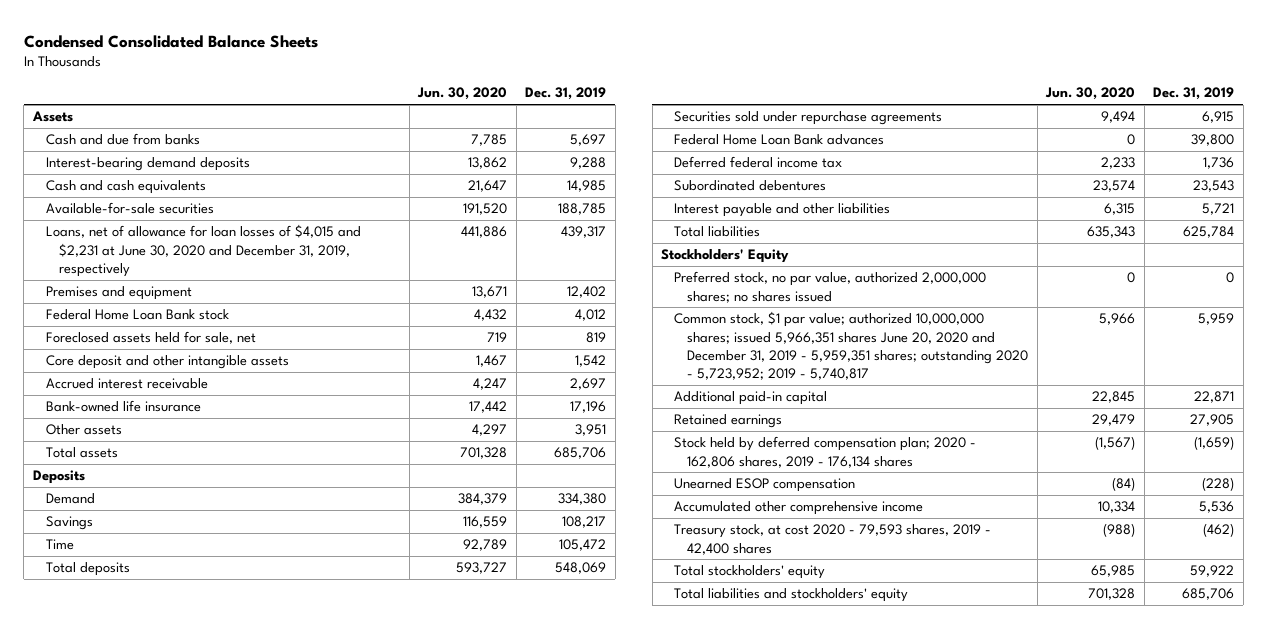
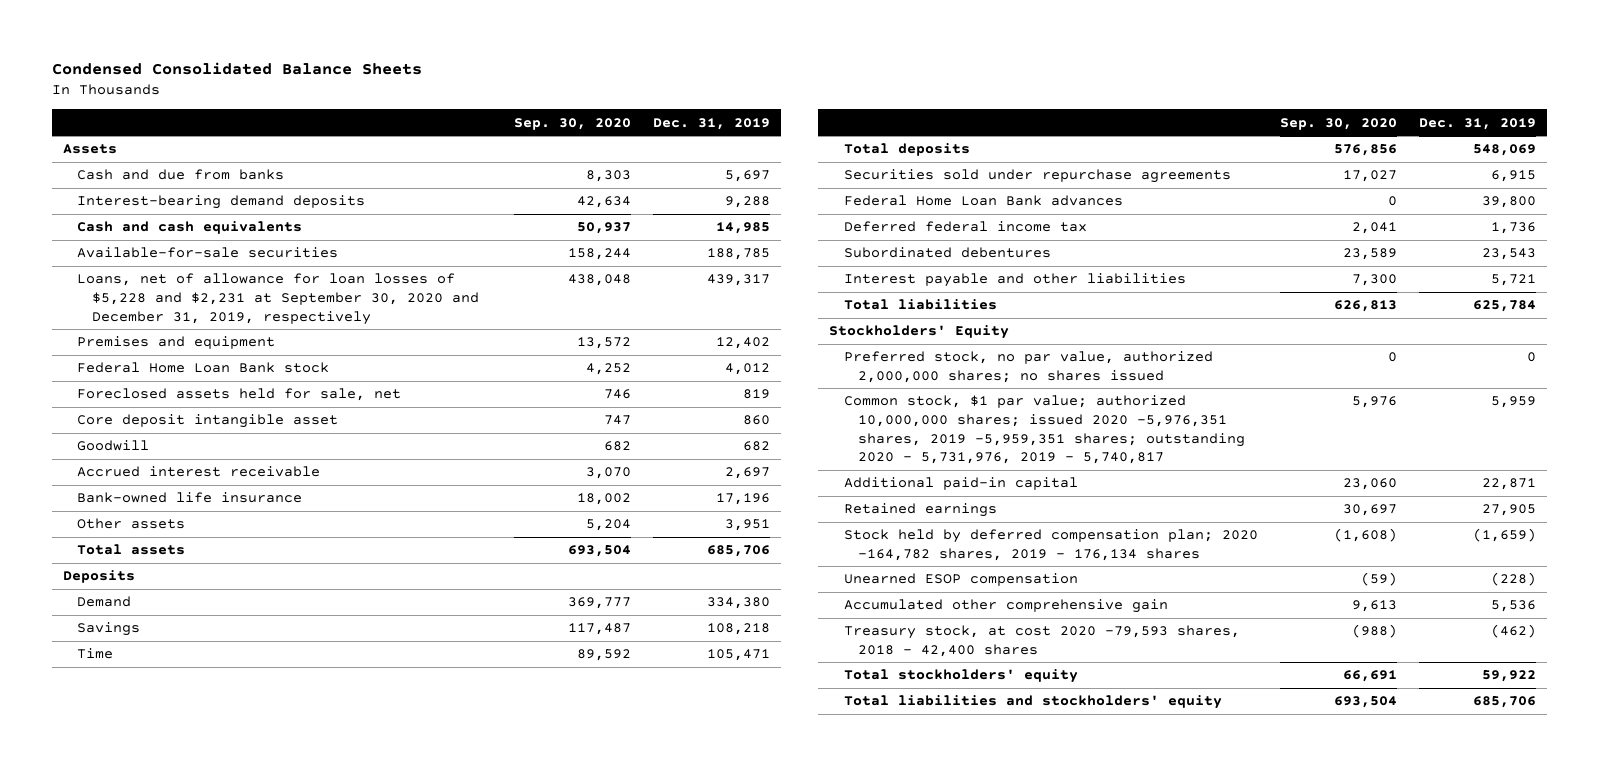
[417,87,508,101] Jun. 30, 2020 -> none
none -> [513,117,631,130] Sep. 30, 2020
[46,224,362,277] Loans, net of allowance for loan losses of $4,015 and $2,231 at June 30, 2020 and December 31, 2019, respectively -> [77,273,480,325] Loans, net of allowance for loan losses of $5,228 and $2,231 at September 30, 2020 and December 31, 2019, respectively
[46,355,290,370] Core deposit and other intangible assets -> [77,414,339,429] Core deposit intangible asset
[575,355,607,368] 1,542 -> [742,415,770,426] 860
none -> [77,440,150,452] Goodwill
[562,516,607,529] 108,217 -> [706,623,770,636] 108,218
[559,539,607,552] 105,472 -> [706,649,770,662] 105,471
[674,311,1029,381] Common stock, $1 par value; authorized 10,000,000 shares; issued 5,966,351 shares June 20, 2020 and December 31, 2019 - 5,959,351 shares; outstanding 2020 - 5,723,952; 2019 - 5,740,817 -> [843,395,1246,465] Common stock, $1 par value; authorized 10,000,000 shares; issued 2020 -5,976,351 shares, 2019 -5,959,351 shares; outstanding 2020 - 5,731,976, 2019 - 5,740,817
[674,436,977,468] Stock held by deferred compensation plan; 2020 - 162,806 shares, 2019 - 176,134 shares -> [843,529,1258,561] Stock held by deferred compensation plan; 2020 -164,782 shares, 2019 - 176,134 shares
[674,501,924,516] Accumulated other comprehensive income -> [843,599,1168,614] Accumulated other comprehensive gain
[674,524,992,555] Treasury stock, at cost 2020 - 79,593 shares, 2019 - 42,400 shares -> [843,625,1240,657] Treasury stock, at cost 2020 -79,593 shares, 2018 - 42,400 shares

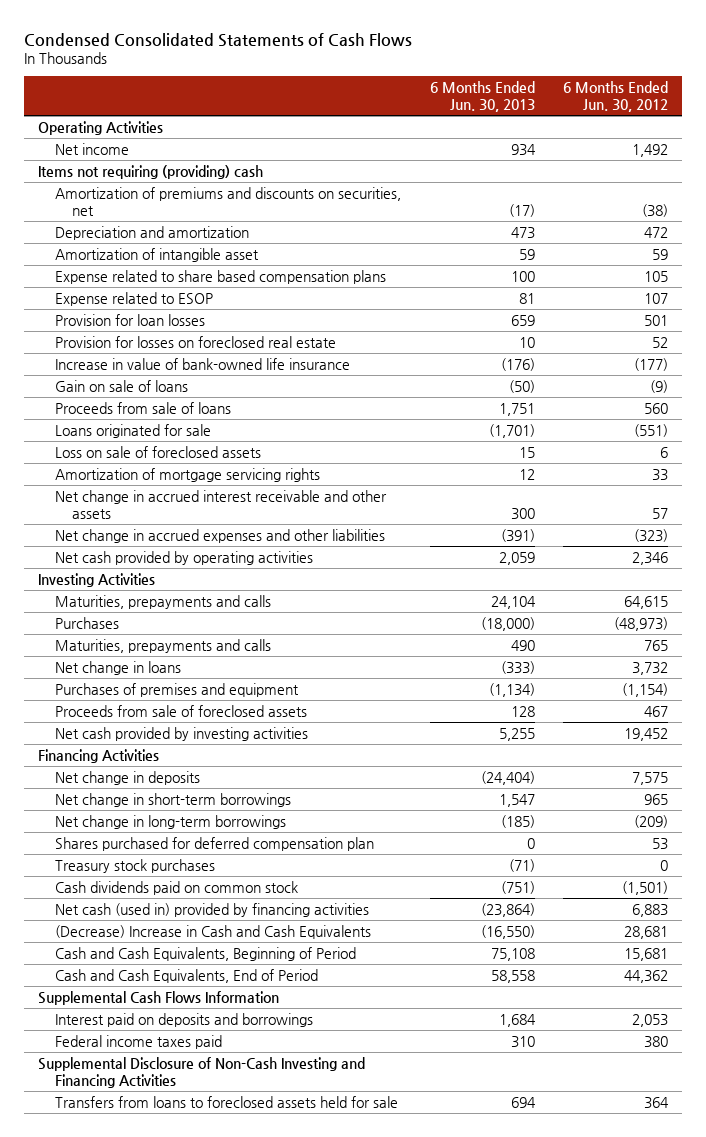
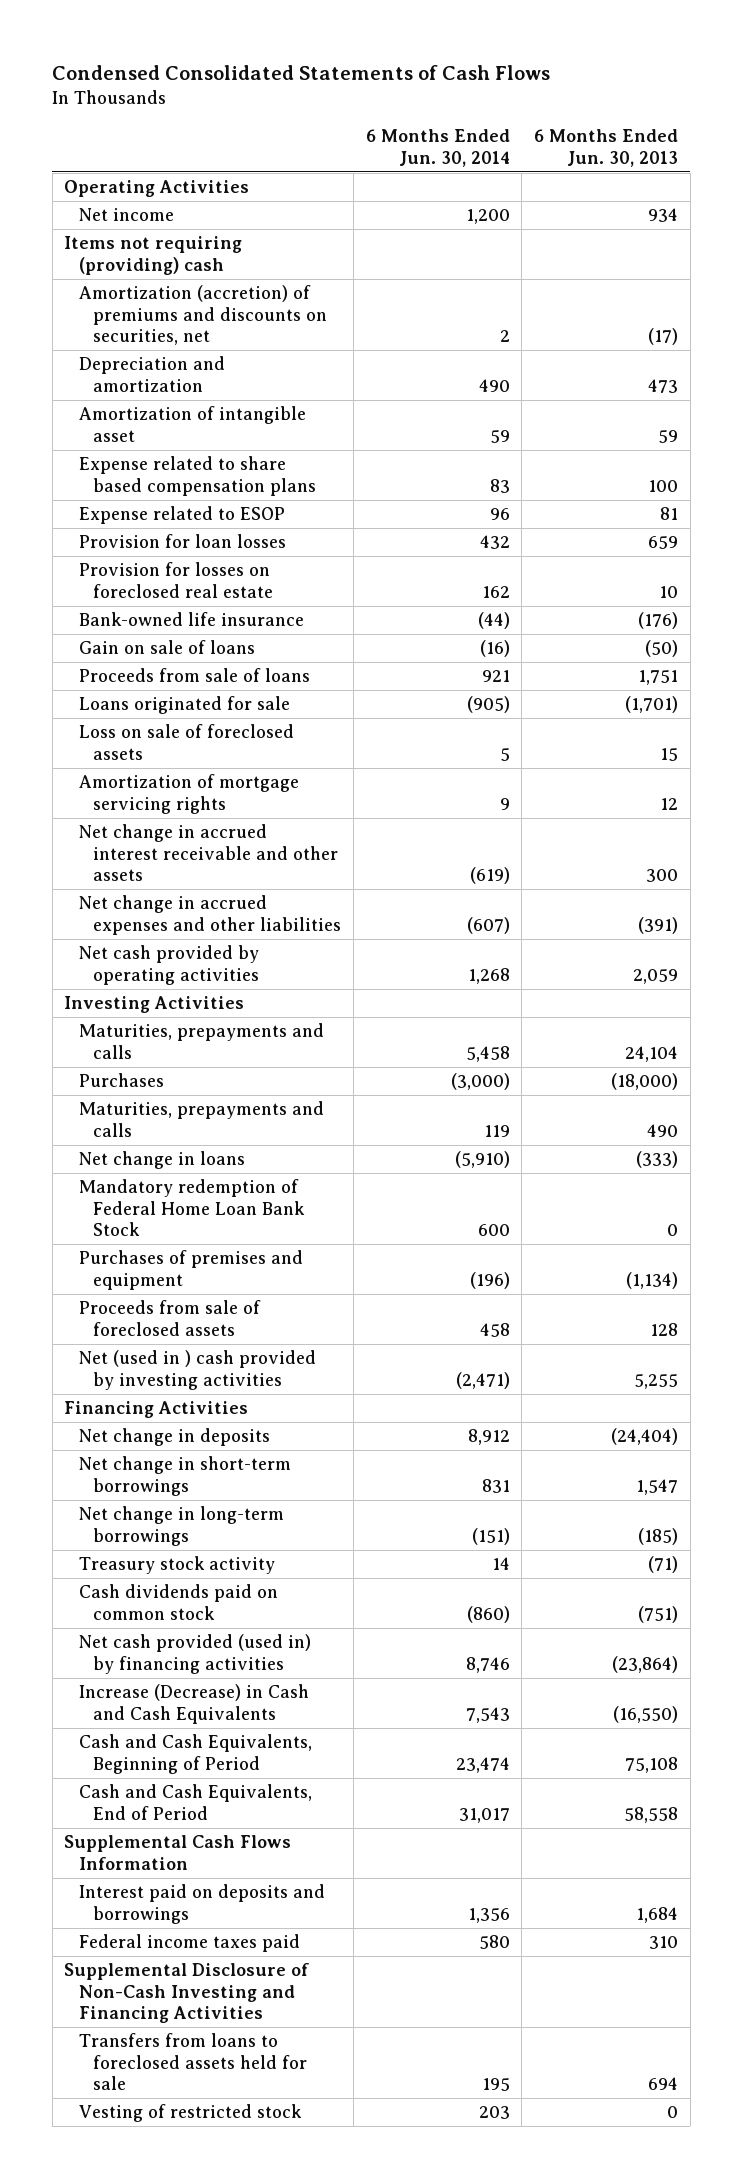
[563,80,669,112] 6 Months Ended Jun. 30, 2012 -> none
none -> [365,129,510,167] 6 Months Ended Jun. 30, 2014
[54,186,401,216] Amortization of premiums and discounts on securities, net -> [78,285,328,346] Amortization (accretion) of premiums and discounts on securities, net
[54,357,350,370] Increase in value of bank-owned life insurance -> [78,612,304,627] Bank-owned life insurance
none -> [78,1179,306,1237] Mandatory redemption of Federal Home Loan Bank Stock
[54,726,308,741] Net cash provided by investing activities -> [78,1350,316,1390] Net (used in ) cash provided by investing activities
[54,836,374,851] Shares purchased for deferred compensation plan -> none
[54,858,215,873] Treasury stock purchases -> [78,1556,275,1575] Treasury stock activity
[54,902,369,917] Net cash (used in) provided by financing activities -> [78,1634,311,1674] Net cash provided (used in) by financing activities
[54,924,371,939] (Decrease) Increase in Cash and Cash Equivalents -> [78,1684,309,1724] Increase (Decrease) in Cash and Cash Equivalents
none -> [78,2104,302,2123] Vesting of restricted stock

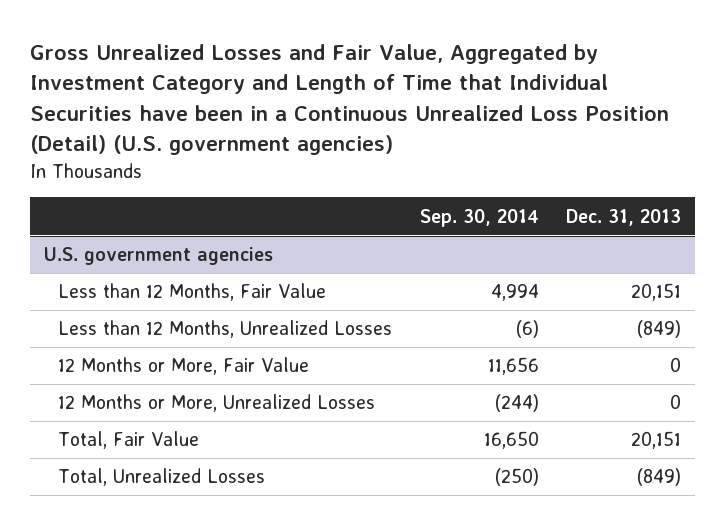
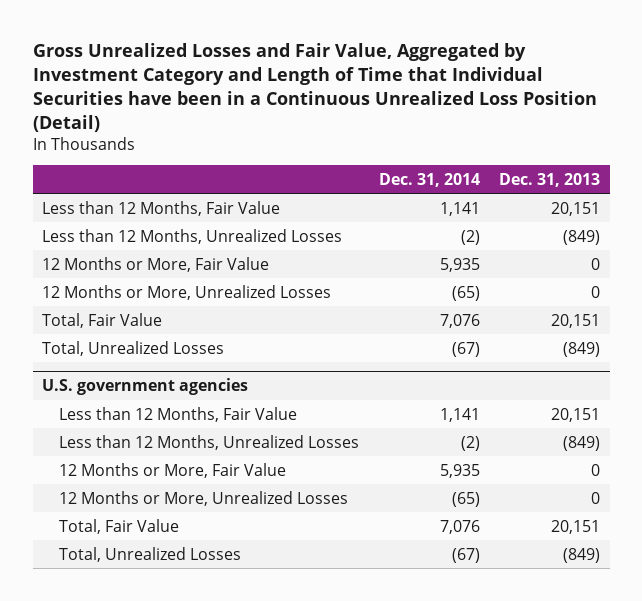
[29,44,669,156] Gross Unrealized Losses and Fair Value, Aggregated by Investment Category and Length of Time that Individual Securities have been in a Continuous Unrealized Loss Position (Detail) (U.S. government agencies) -> [32,42,597,132] Gross Unrealized Losses and Fair Value, Aggregated by Investment Category and Length of Time that Individual Securities have been in a Continuous Unrealized Loss Position (Detail)
[419,208,539,227] Sep. 30, 2014 -> none
none -> [378,172,480,187] Dec. 31, 2014
none -> [42,200,281,216] Less than 12 Months, Fair Value
none -> [42,228,343,244] Less than 12 Months, Unrealized Losses
none -> [42,256,270,272] 12 Months or More, Fair Value
none -> [42,284,332,300] 12 Months or More, Unrealized Losses
none -> [42,312,163,328] Total, Fair Value
none -> [42,340,225,356] Total, Unrealized Losses

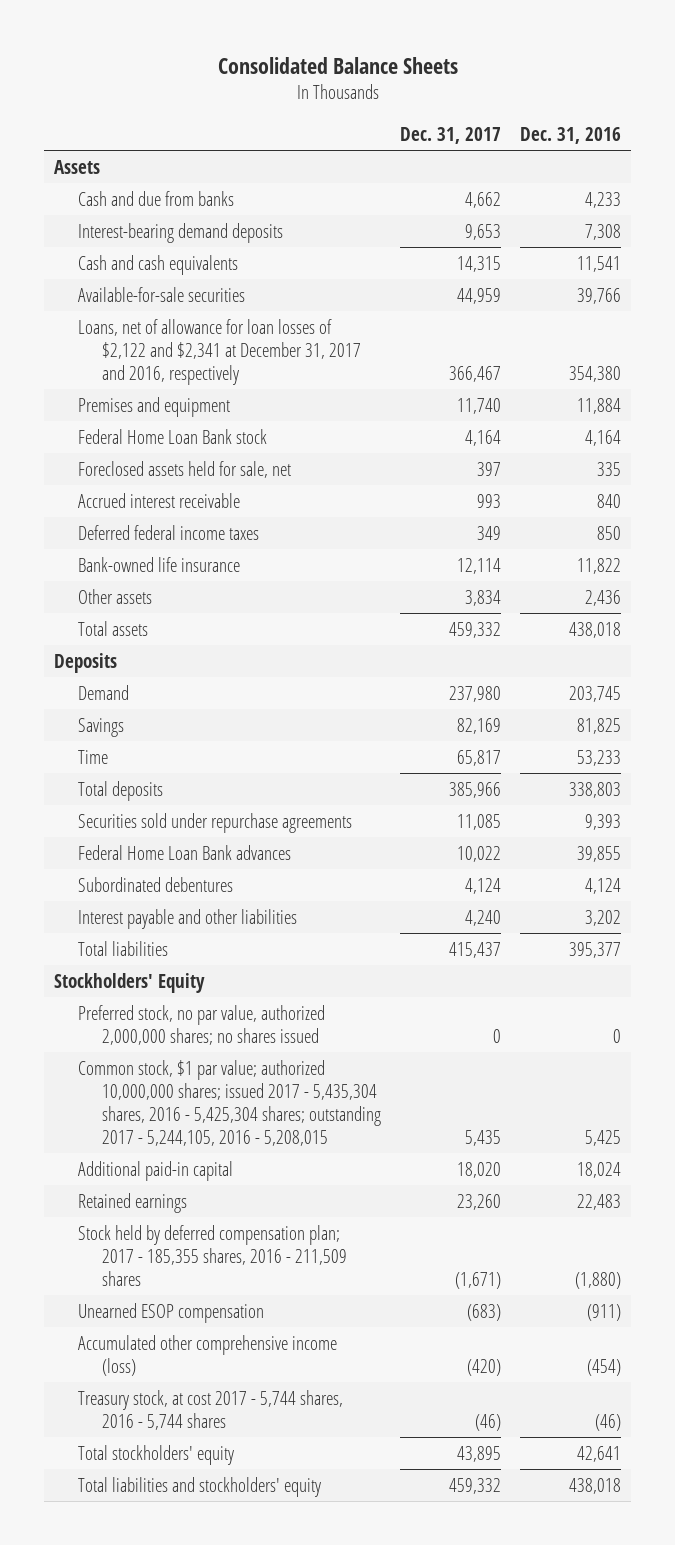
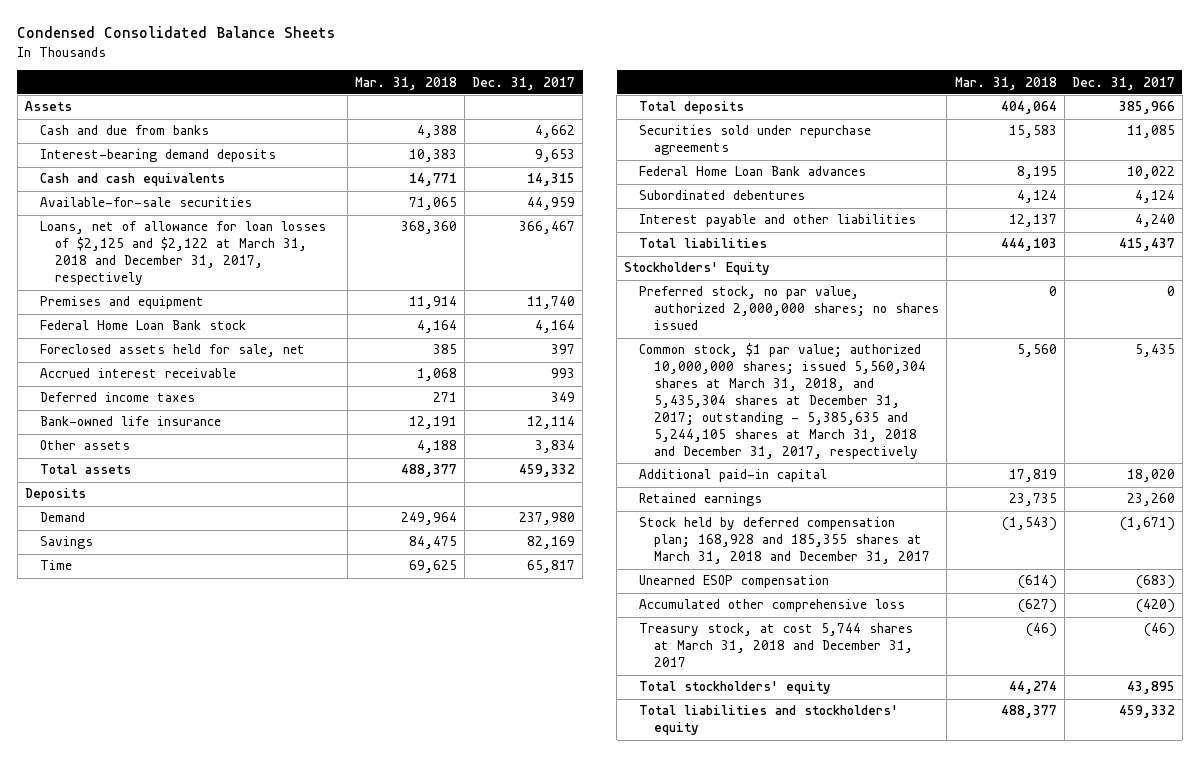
[217,56,458,74] Consolidated Balance Sheets -> [17,26,336,39] Condensed Consolidated Balance Sheets
[520,126,622,144] Dec. 31, 2016 -> none
none -> [355,76,458,90] Mar. 31, 2018
[78,318,362,385] Loans, net of allowance for loan losses of $2,122 and $2,341 at December 31, 2017 and 2016, respectively -> [39,221,326,286] Loans, net of allowance for loan losses of $2,125 and $2,122 at March 31, 2018 and December 31, 2017, respectively
[78,524,260,540] Deferred federal income taxes -> [39,392,195,403] Deferred income taxes
[78,1059,382,1146] Common stock, $1 par value; authorized 10,000,000 shares; issued 2017 - 5,435,304 shares, 2016 - 5,425,304 shares; outstanding 2017 - 5,244,105, 2016 - 5,208,015 -> [639,343,927,460] Common stock, $1 par value; authorized 10,000,000 shares; issued 5,560,304 shares at March 31, 2018, and 5,435,304 shares at December 31, 2017; outstanding - 5,385,635 and 5,244,105 shares at March 31, 2018 and December 31, 2017, respectively
[78,1224,348,1286] Stock held by deferred compensation plan; 2017 - 185,355 shares, 2016 - 211,509 shares -> [639,517,931,565] Stock held by deferred compensation plan; 168,928 and 185,355 shares at March 31, 2018 and December 31, 2017
[78,1334,338,1376] Accumulated other comprehensive income (loss) -> [639,599,906,613] Accumulated other comprehensive loss
[78,1389,344,1430] Treasury stock, at cost 2017 - 5,744 shares, 2016 - 5,744 shares -> [639,623,914,668] Treasury stock, at cost 5,744 shares at March 31, 2018 and December 31, 2017

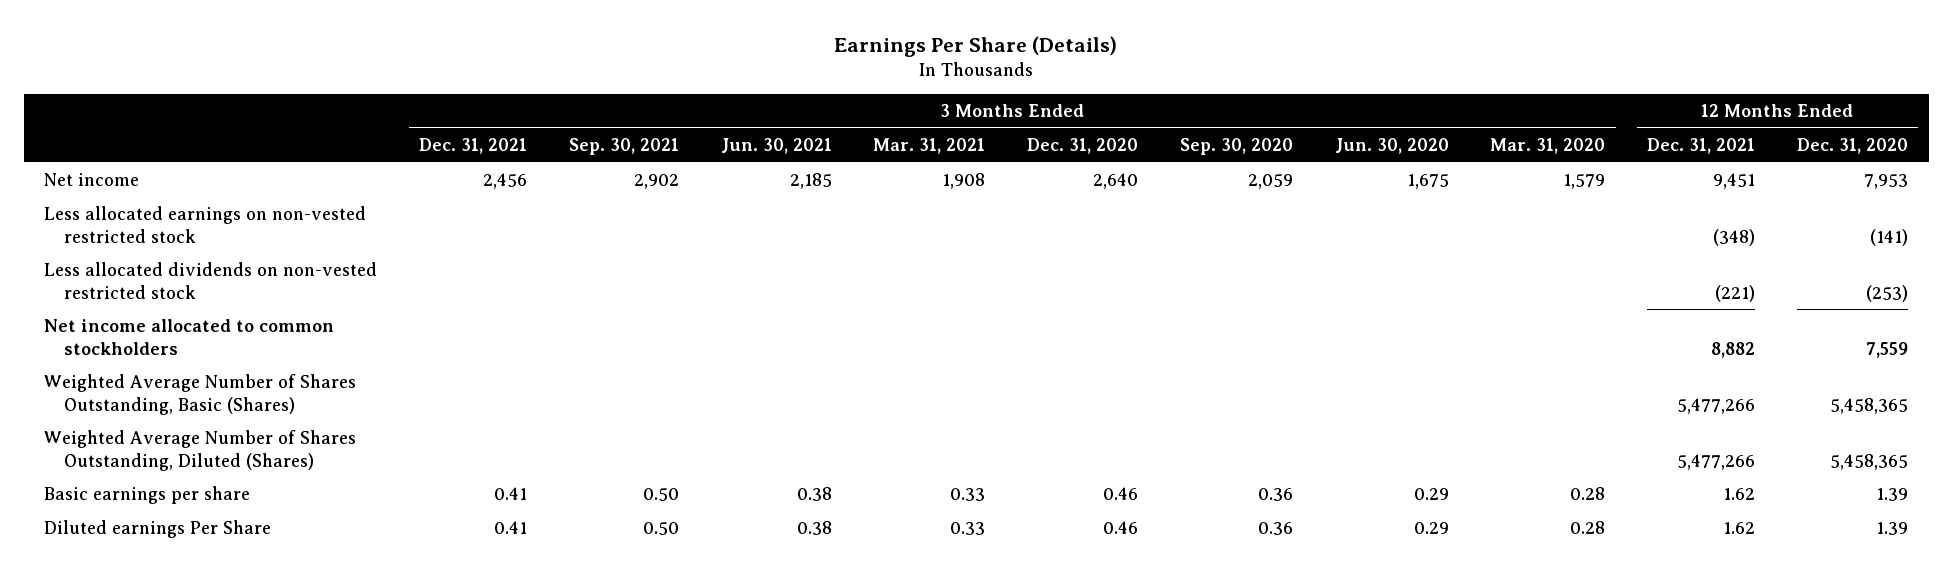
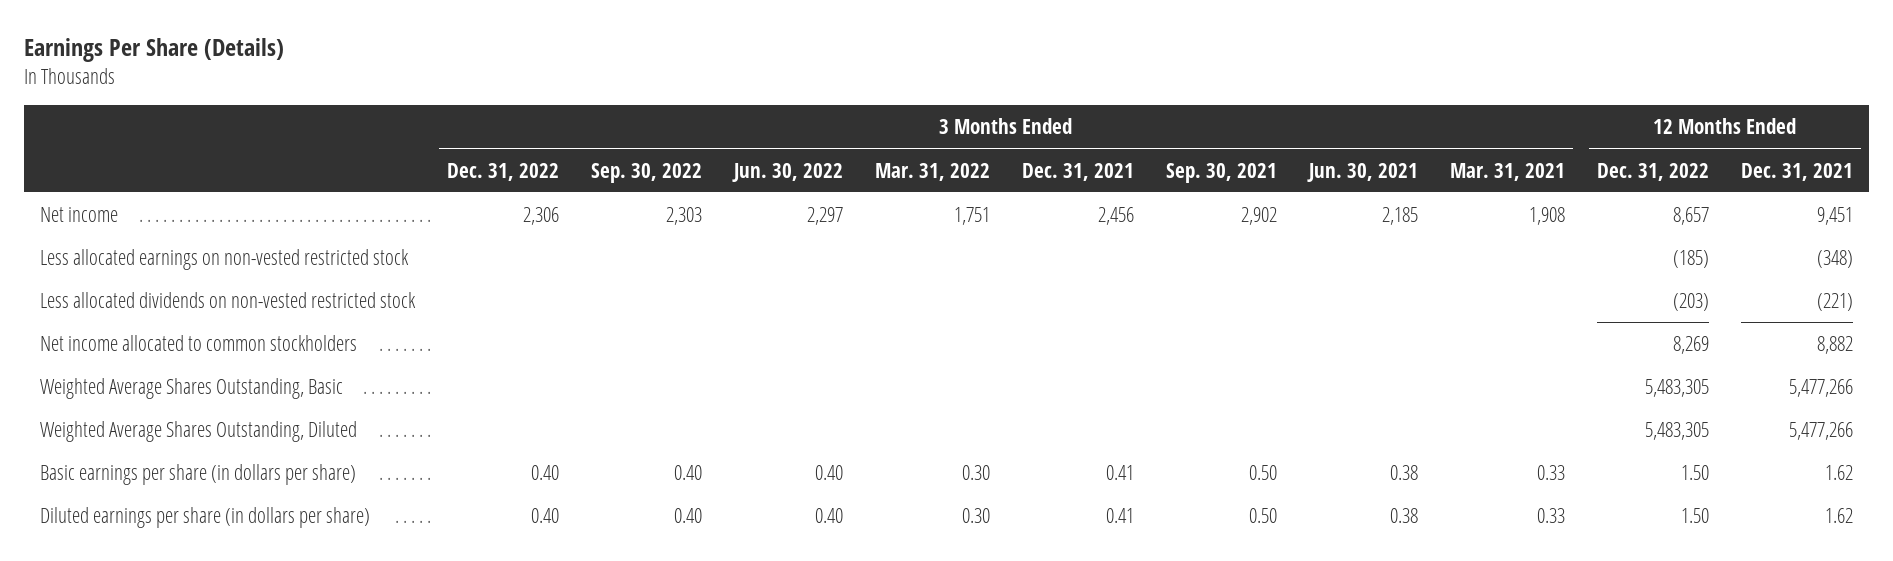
[1027,138,1139,155] Dec. 31, 2020 -> none
[1179,138,1293,156] Sep. 30, 2020 -> none
[1334,138,1449,155] Jun. 30, 2020 -> none
[1490,138,1606,155] Mar. 31, 2020 -> none
[1796,138,1908,155] Dec. 31, 2020 -> none
none -> [447,162,560,181] Dec. 31, 2022
none -> [591,162,703,183] Sep. 30, 2022
none -> [732,162,844,182] Jun. 30, 2022
none -> [875,162,991,181] Mar. 31, 2022
none -> [1596,162,1709,181] Dec. 31, 2022
[44,374,357,415] Weighted Average Number of Shares Outstanding, Basic (Shares) -> [40,378,344,400] Weighted Average Shares Outstanding, Basic
[44,430,357,471] Weighted Average Number of Shares Outstanding, Diluted (Shares) -> [40,421,358,443] Weighted Average Shares Outstanding, Diluted
[44,486,251,505] Basic earnings per share -> [40,464,357,486] Basic earnings per share (in dollars per share)
[44,520,272,539] Diluted earnings Per Share -> [40,507,371,529] Diluted earnings per share (in dollars per share)

